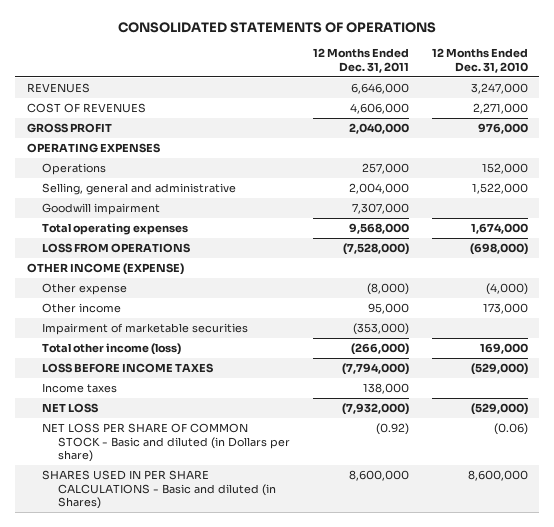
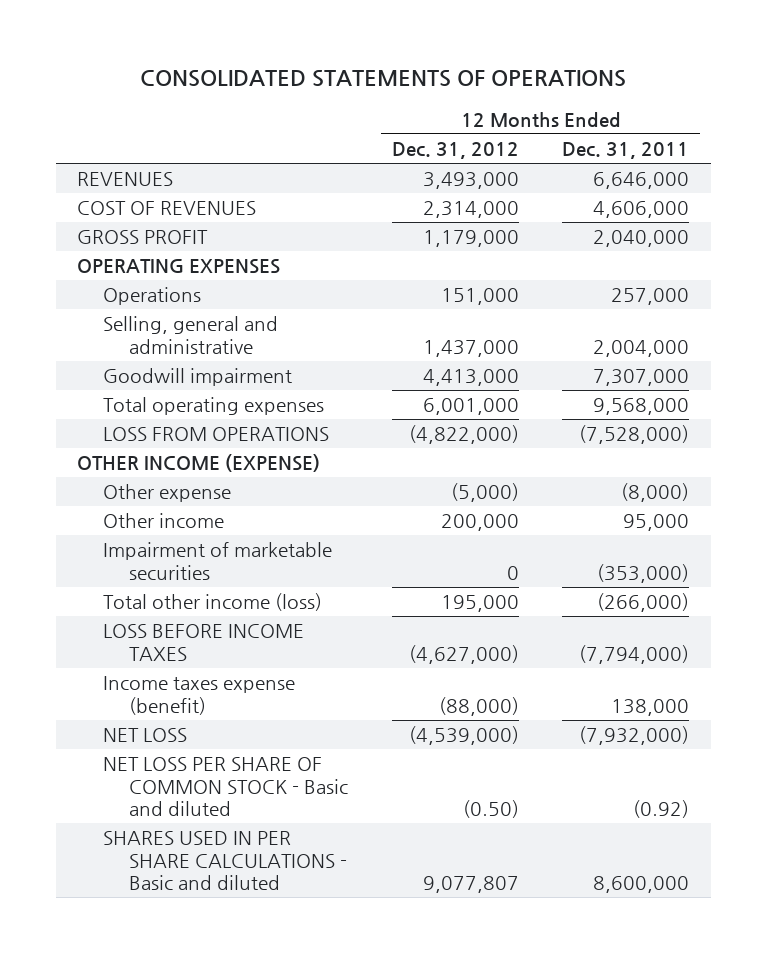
[431,48,528,73] 12 Months Ended Dec. 31, 2010 -> none
none -> [391,142,519,160] Dec. 31, 2012
[42,383,118,394] Income taxes -> [103,676,296,715] Income taxes expense (benefit)
[42,423,290,463] NET LOSS PER SHARE OF COMMON STOCK - Basic and diluted (in Dollars per share) -> [103,757,349,816] NET LOSS PER SHARE OF COMMON STOCK - Basic and diluted
[42,470,276,510] SHARES USED IN PER SHARE CALCULATIONS - Basic and diluted (in Shares) -> [103,831,348,890] SHARES USED IN PER SHARE CALCULATIONS - Basic and diluted

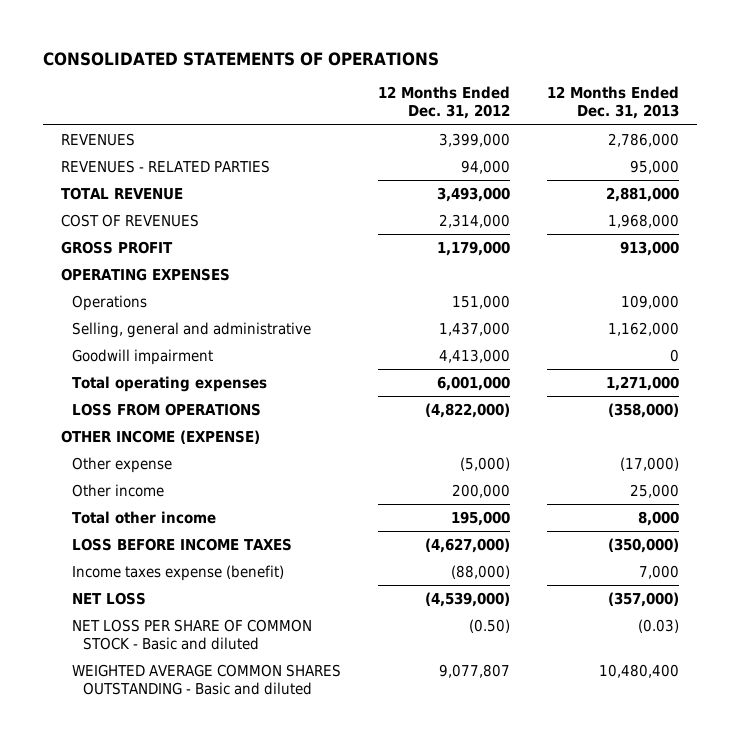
[562,142,690,160] Dec. 31, 2011 -> none
none -> [547,86,680,120] 12 Months Ended Dec. 31, 2013
[422,172,519,190] 3,493,000 -> [439,132,511,147] 3,399,000
none -> [61,159,271,173] REVENUES - RELATED PARTIES
none -> [61,186,184,200] TOTAL REVENUE
[103,542,333,580] Impairment of marketable securities -> none
[103,593,323,612] Total other income (loss) -> [72,510,217,524] Total other income
[103,831,348,890] SHARES USED IN PER SHARE CALCULATIONS - Basic and diluted -> [72,663,342,695] WEIGHTED AVERAGE COMMON SHARES OUTSTANDING - Basic and diluted

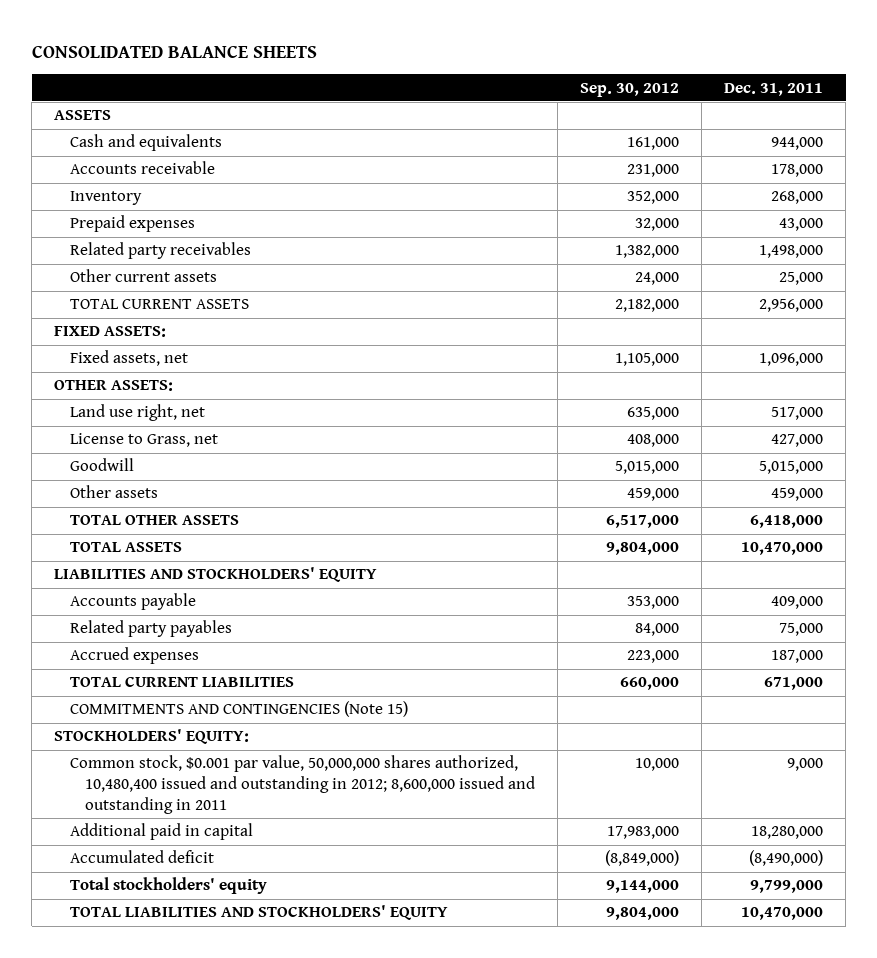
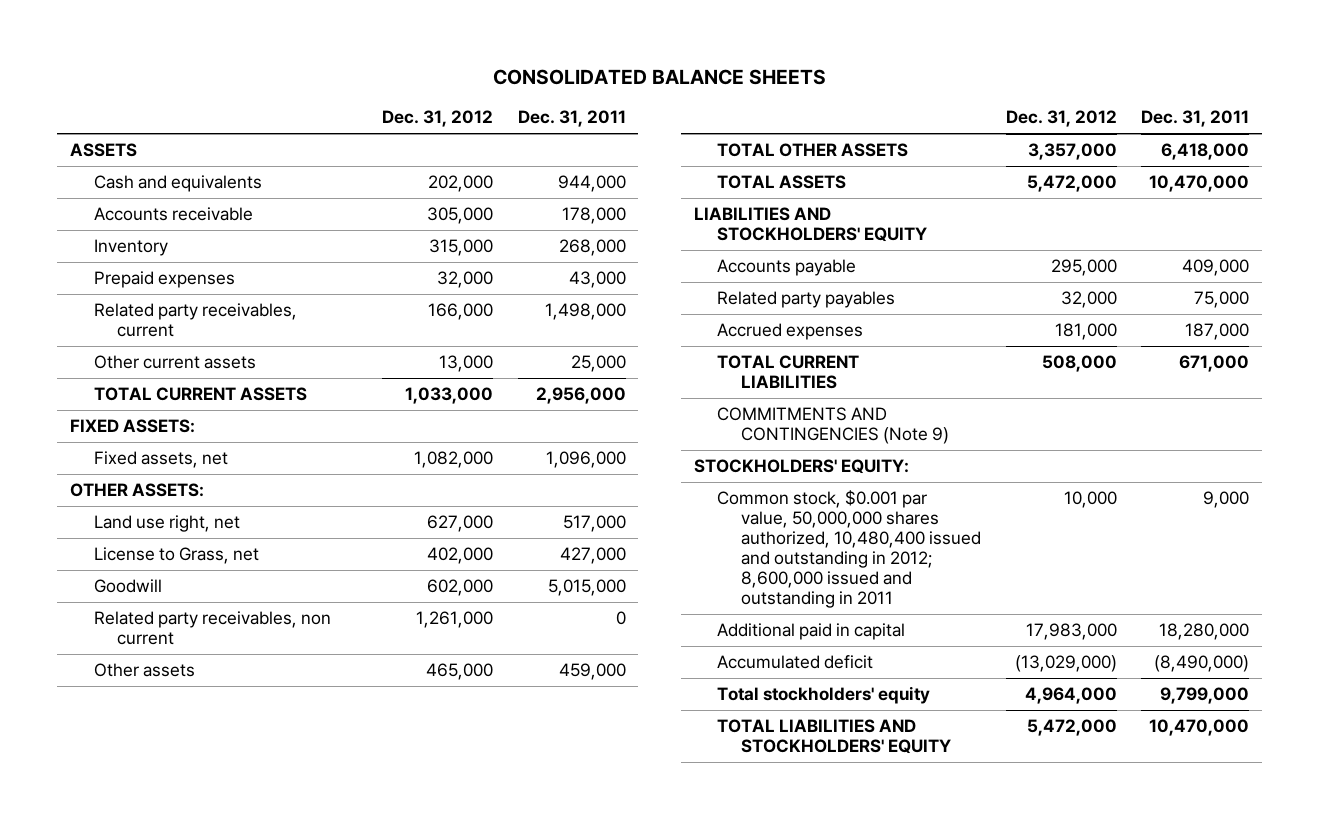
[580,82,680,97] Sep. 30, 2012 -> none
none -> [382,110,494,128] Dec. 31, 2012
[69,242,251,260] Related party receivables -> [93,302,297,338] Related party receivables, current
none -> [93,610,331,646] Related party receivables, non current
[69,701,408,718] COMMITMENTS AND CONTINGENCIES (Note 15) -> [717,406,950,445] COMMITMENTS AND CONTINGENCIES (Note 9)

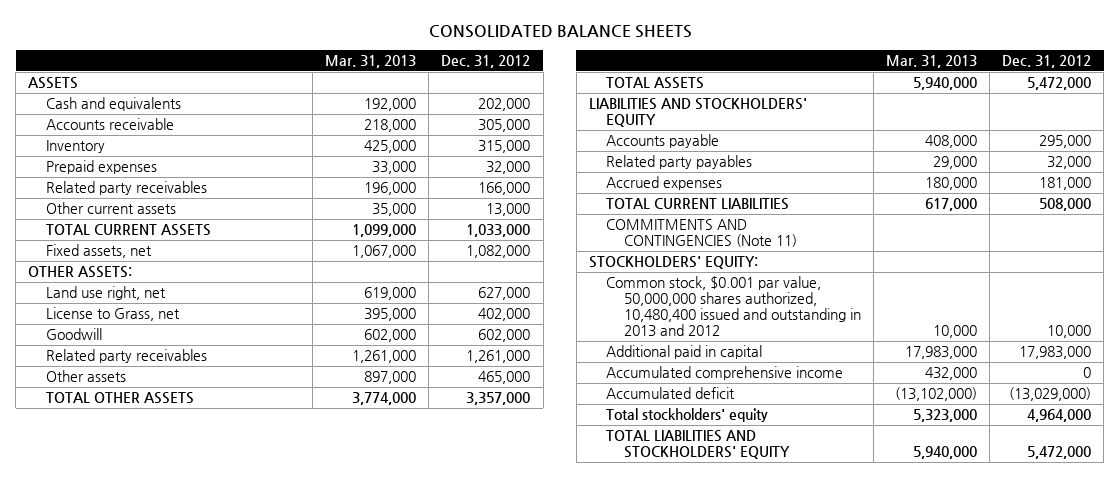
[517,110,626,128] Dec. 31, 2011 -> none
none -> [325,54,417,68] Mar. 31, 2013
[93,302,297,338] Related party receivables, current -> [45,181,207,196] Related party receivables
[69,418,195,433] FIXED ASSETS: -> none
[93,610,331,646] Related party receivables, non current -> [45,349,207,364] Related party receivables
[717,406,950,445] COMMITMENTS AND CONTINGENCIES (Note 9) -> [606,219,797,248] COMMITMENTS AND CONTINGENCIES (Note 11)
[717,489,982,609] Common stock, $0.001 par value, 50,000,000 shares authorized, 10,480,400 issued and outstanding in 2012; 8,600,000 issued and outstanding in 2011 -> [606,276,861,337] Common stock, $0.001 par value, 50,000,000 shares authorized, 10,480,400 issued and outstanding in 2013 and 2012
none -> [606,366,844,381] Accumulated comprehensive income

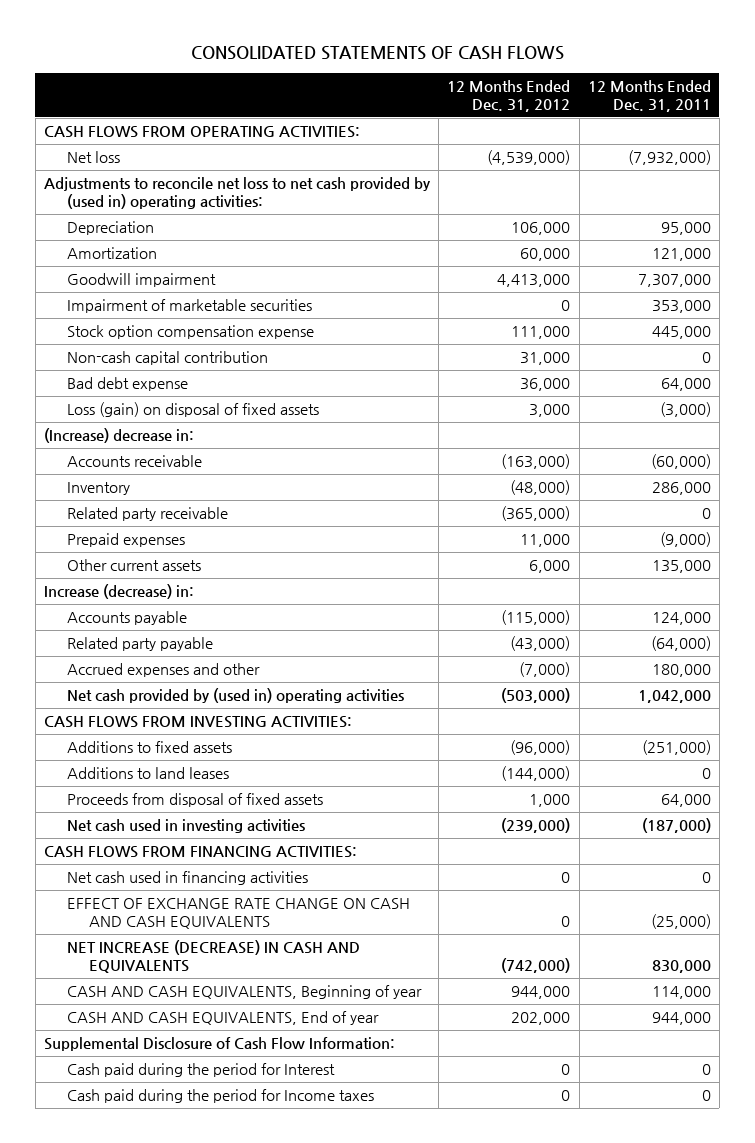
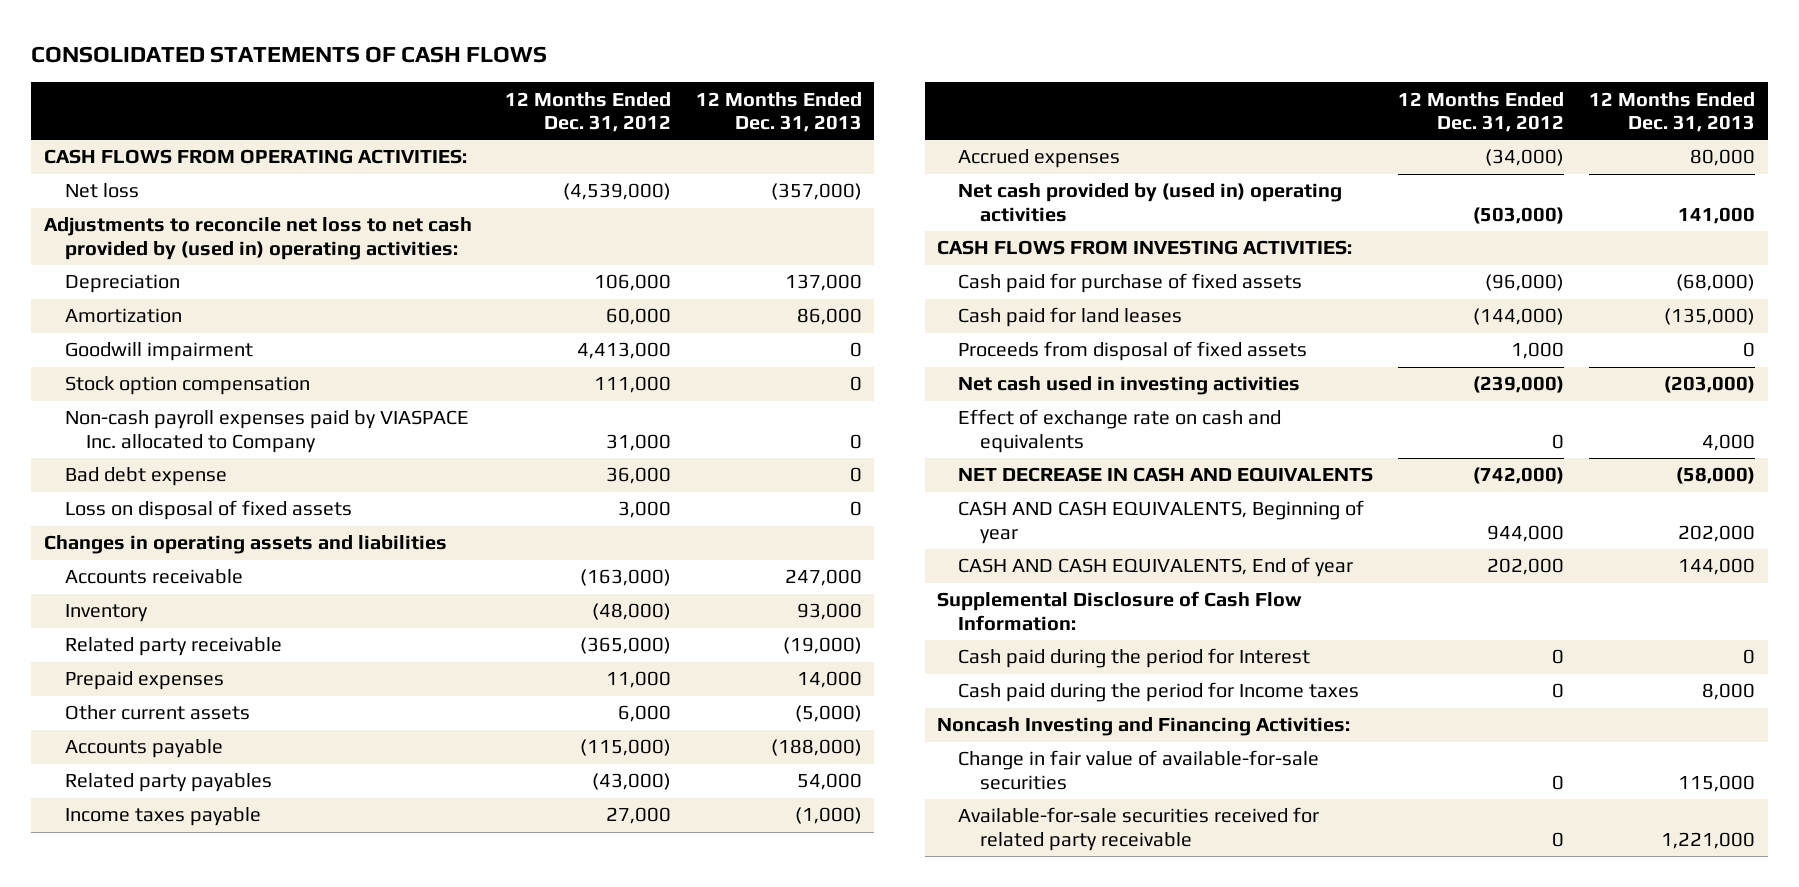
[587,79,711,112] 12 Months Ended Dec. 31, 2011 -> none
none -> [695,91,862,132] 12 Months Ended Dec. 31, 2013
[66,299,312,314] Impairment of marketable securities -> none
[66,325,314,340] Stock option compensation expense -> [64,376,310,396] Stock option compensation
[66,351,268,366] Non-cash capital contribution -> [64,410,469,453] Non-cash payroll expenses paid by VIASPACE Inc. allocated to Company
[66,402,319,418] Loss (gain) on disposal of fixed assets -> [64,500,352,521] Loss on disposal of fixed assets
[44,428,195,444] (Increase) decrease in: -> [43,535,447,555] Changes in operating assets and liabilities
[44,584,195,600] Increase (decrease) in: -> none
[66,637,213,652] Related party payable -> [64,773,272,793] Related party payables
none -> [64,807,261,827] Income taxes payable
[66,663,260,678] Accrued expenses and other -> [958,149,1121,169] Accrued expenses
[519,662,571,678] (7,000) -> [1485,149,1565,167] (34,000)
[66,741,232,754] Additions to fixed assets -> [958,273,1303,294] Cash paid for purchase of fixed assets
[66,767,229,780] Additions to land leases -> [958,307,1183,328] Cash paid for land leases
[44,846,358,859] CASH FLOWS FROM FINANCING ACTIVITIES: -> none
[66,871,308,886] Net cash used in financing activities -> none
[66,898,410,930] EFFECT OF EXCHANGE RATE CHANGE ON CASH AND CASH EQUIVALENTS -> [958,409,1282,453] Effect of exchange rate on cash and equivalents
[66,940,360,974] NET INCREASE (DECREASE) IN CASH AND EQUIVALENTS -> [958,467,1374,483] NET DECREASE IN CASH AND EQUIVALENTS
none -> [937,717,1351,737] Noncash Investing and Financing Activities:
none -> [958,750,1320,790] Change in fair value of available-for-sale securities
none -> [958,807,1320,851] Available-for-sale securities received for related party receivable

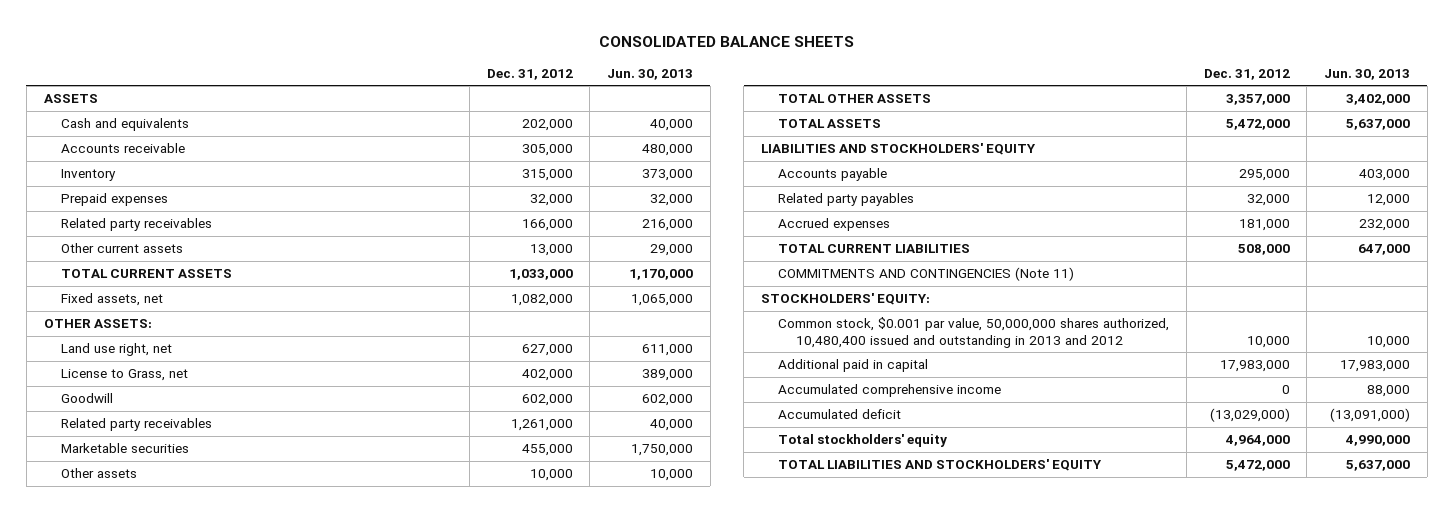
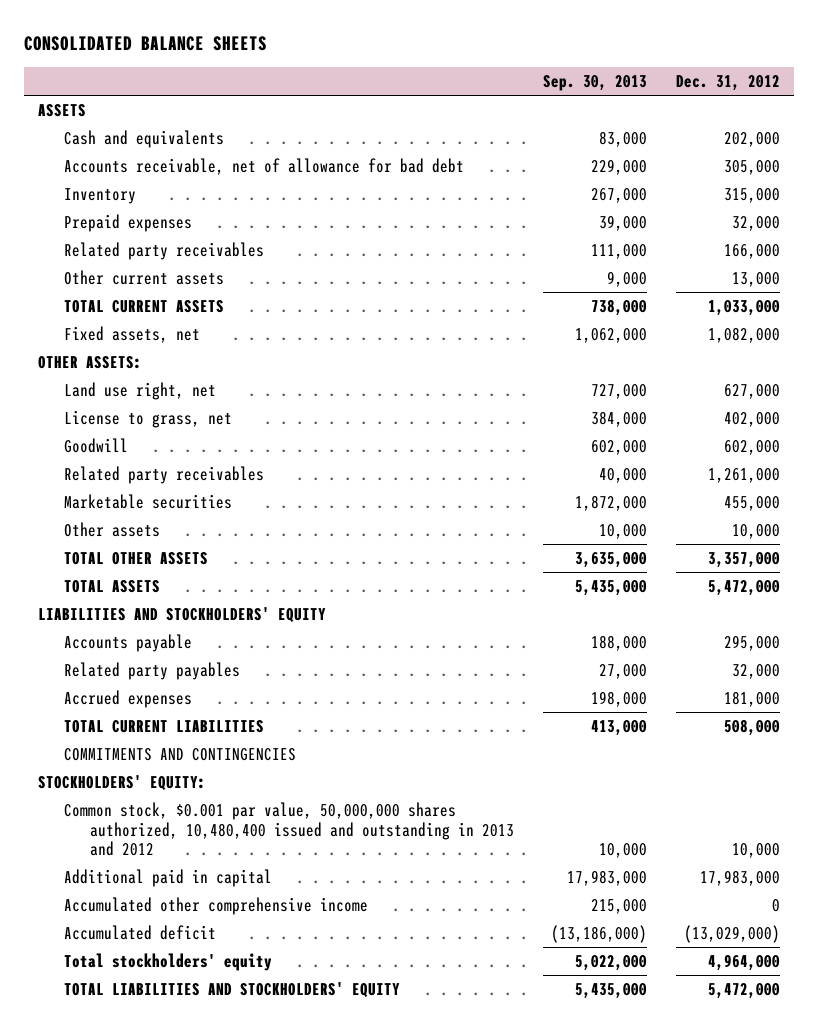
[607,68,694,80] Jun. 30, 2013 -> none
none -> [542,75,647,92] Sep. 30, 2013
[61,143,186,154] Accounts receivable -> [63,157,464,175] Accounts receivable, net of allowance for bad debt
[61,369,189,382] License to Grass, net -> [63,409,232,428] License to grass, net
[778,267,1075,282] COMMITMENTS AND CONTINGENCIES (Note 11) -> [63,747,296,761] COMMITMENTS AND CONTINGENCIES
[778,384,1002,398] Accumulated comprehensive income -> [63,896,368,915] Accumulated other comprehensive income

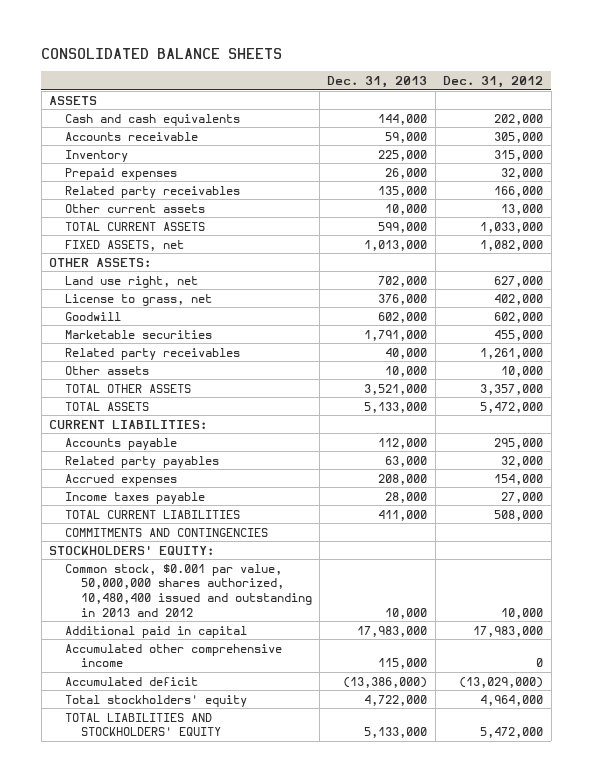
[542,75,647,92] Sep. 30, 2013 -> none
none -> [327,75,428,88] Dec. 31, 2013
[63,129,224,148] Cash and equivalents -> [64,113,240,126] Cash and cash equivalents
[63,157,464,175] Accounts receivable, net of allowance for bad debt -> [64,131,198,141] Accounts receivable
[63,325,200,343] Fixed assets, net -> [64,239,184,251] FIXED ASSETS, net
[63,465,264,484] Related party receivables -> [64,347,240,360] Related party receivables
[38,606,327,623] LIABILITIES AND STOCKHOLDERS' EQUITY -> none
none -> [48,419,207,429] CURRENT LIABILITIES:
[723,690,780,707] 181,000 -> [494,473,544,485] 154,000
none -> [64,491,205,504] Income taxes payable

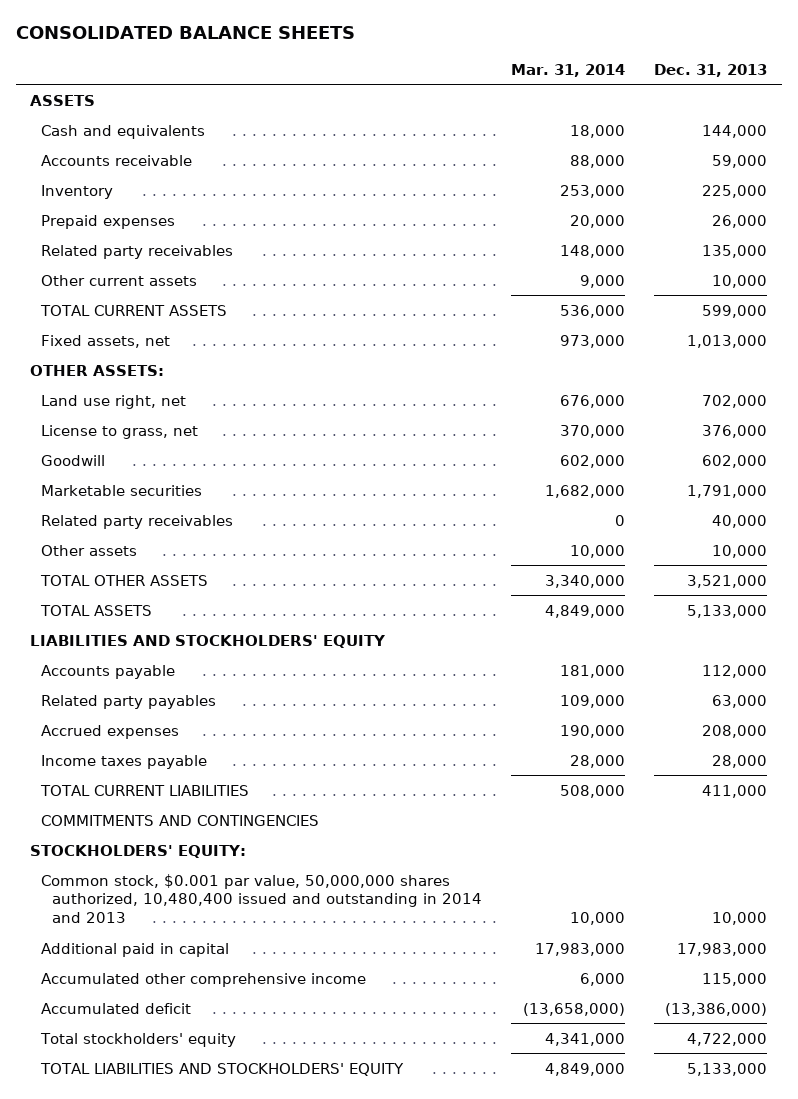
[443,75,544,88] Dec. 31, 2012 -> none
none -> [511,63,626,77] Mar. 31, 2014
[64,113,240,126] Cash and cash equivalents -> [41,124,206,139] Cash and equivalents
[64,239,184,251] FIXED ASSETS, net -> [41,334,171,348] Fixed assets, net
[48,419,207,429] CURRENT LIABILITIES: -> none
none -> [30,634,387,648] LIABILITIES AND STOCKHOLDERS' EQUITY
[64,563,312,617] Common stock, $0.001 par value, 50,000,000 shares authorized, 10,480,400 issued and outstanding in 2013 and 2012 -> [41,873,482,923] Common stock, $0.001 par value, 50,000,000 shares authorized, 10,480,400 issued and outstanding in 2014 and 2013

